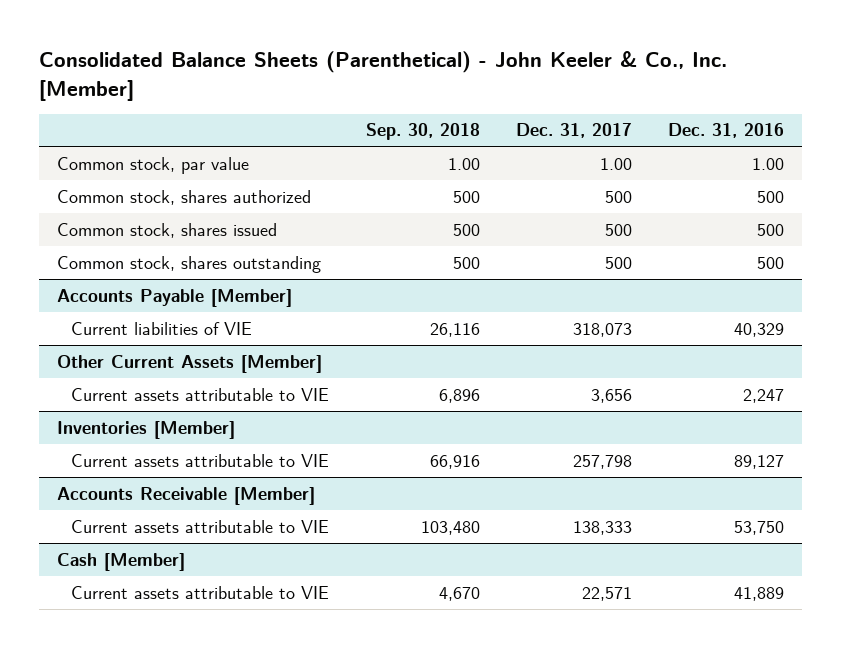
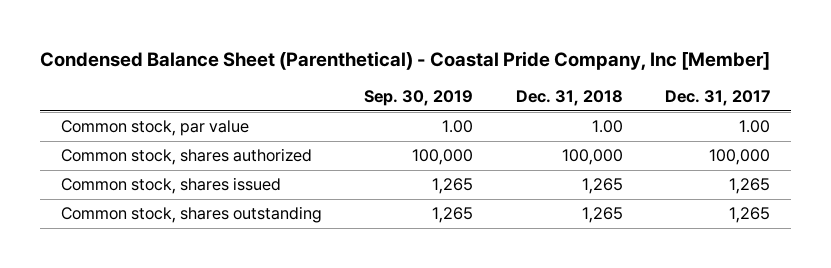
[39,51,728,101] Consolidated Balance Sheets (Parenthetical) - John Keeler & Co., Inc. [Member] -> [40,50,771,70] Condensed Balance Sheet (Parenthetical) - Coastal Pride Company, Inc [Member]
[365,123,480,141] Sep. 30, 2018 -> none
[668,123,785,139] Dec. 31, 2016 -> none
none -> [364,90,474,107] Sep. 30, 2019
none -> [515,90,623,107] Dec. 31, 2018
[57,288,293,307] Accounts Payable [Member] -> none
[71,321,253,335] Current liabilities of VIE -> none
[57,354,323,373] Other Current Assets [Member] -> none
[71,387,330,401] Current assets attributable to VIE -> none
[57,420,236,439] Inventories [Member] -> none
[71,453,330,467] Current assets attributable to VIE -> none
[57,486,316,505] Accounts Receivable [Member] -> none
[71,519,330,533] Current assets attributable to VIE -> none
[57,552,186,571] Cash [Member] -> none
[71,585,330,599] Current assets attributable to VIE -> none
[604,190,632,203] 500 -> [708,149,770,166] 100,000
[604,223,632,236] 500 -> [728,178,770,195] 1,265
[604,256,632,269] 500 -> [728,207,770,224] 1,265

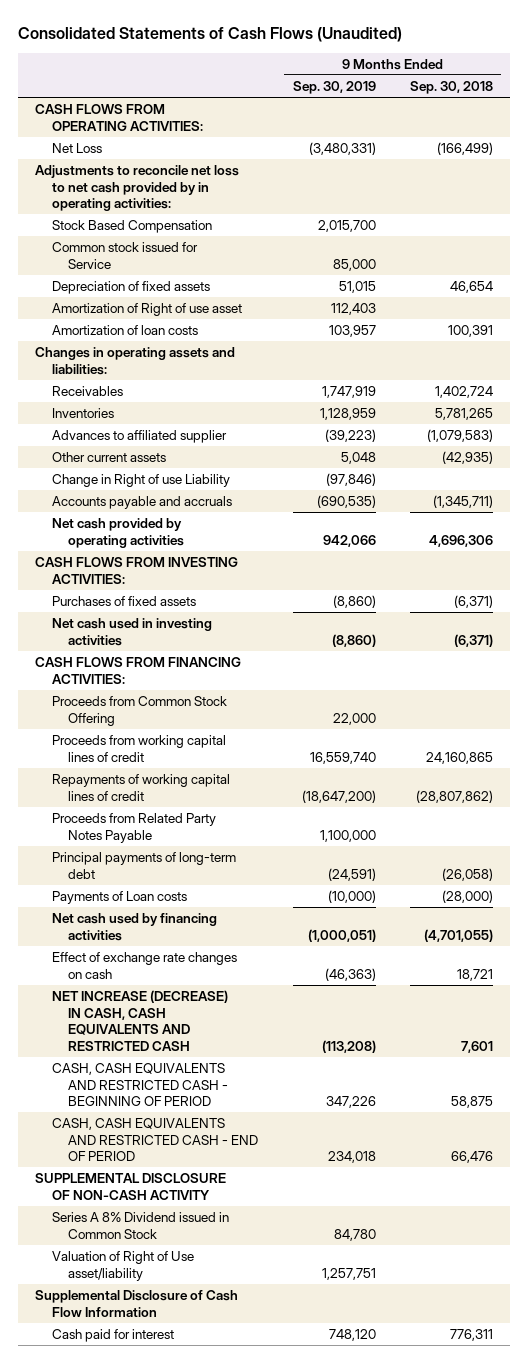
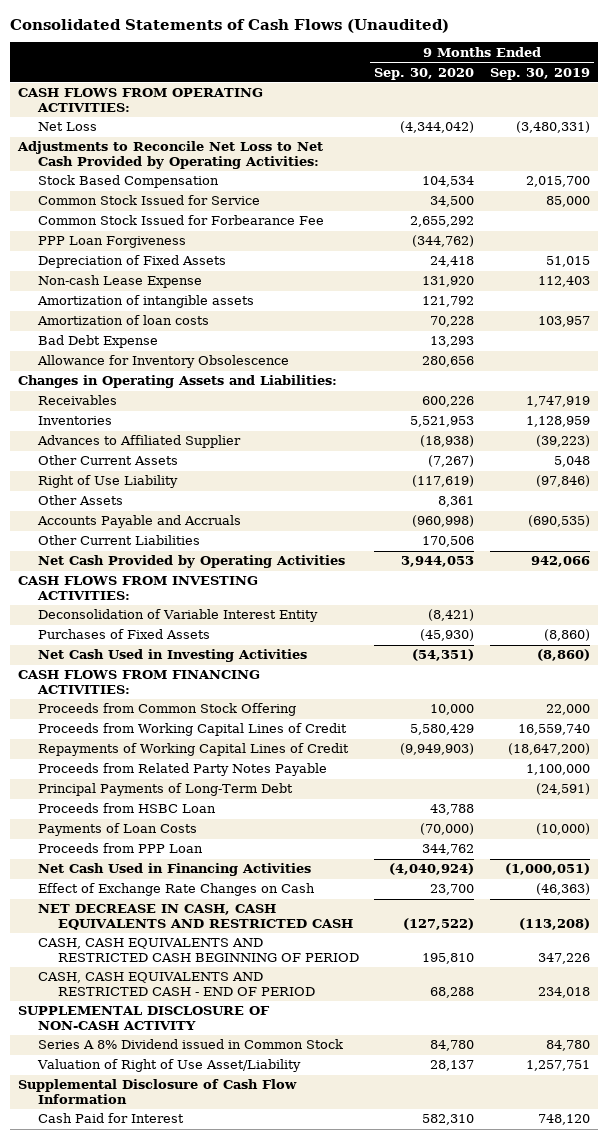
[409,81,493,95] Sep. 30, 2018 -> none
none -> [374,67,475,80] Sep. 30, 2020
[35,165,240,212] Adjustments to reconcile net loss to net cash provided by in operating activities: -> [17,141,324,170] Adjustments to Reconcile Net Loss to Net Cash Provided by Operating Activities:
[51,242,198,269] Common stock issued for Service -> [38,195,261,206] Common Stock Issued for Service
none -> [38,215,325,226] Common Stock Issued for Forbearance Fee
none -> [38,236,187,249] PPP Loan Forgiveness
[51,281,210,295] Depreciation of fixed assets -> [38,255,227,269] Depreciation of Fixed Assets
[51,303,242,317] Amortization of Right of use asset -> [38,275,203,289] Non-cash Lease Expense
none -> [37,295,255,309] Amortization of intangible assets
none -> [38,335,159,349] Bad Debt Expense
none -> [37,355,290,369] Allowance for Inventory Obsolescence
[35,347,236,375] Changes in operating assets and liabilities: -> [18,375,338,389] Changes in Operating Assets and Liabilities:
[51,430,227,444] Advances to affiliated supplier -> [37,435,242,449] Advances to Affiliated Supplier
[51,452,166,463] Other current assets -> [38,455,179,466] Other Current Assets
[51,474,230,488] Change in Right of use Liability -> [38,475,179,489] Right of Use Liability
none -> [38,495,124,506] Other Assets
[51,496,232,510] Accounts payable and accruals -> [37,515,242,529] Accounts Payable and Accruals
none -> [38,535,201,546] Other Current Liabilities
[51,518,185,548] Net cash provided by operating activities -> [38,555,346,569] Net Cash Provided by Operating Activities
none -> [38,609,319,623] Deconsolidation of Variable Interest Entity
[51,596,196,607] Purchases of fixed assets -> [38,629,211,640] Purchases of Fixed Assets
[51,618,212,646] Net cash used in investing activities -> [38,649,308,663] Net Cash Used in Investing Activities
[51,735,226,762] Proceeds from working capital lines of credit -> [38,723,348,737] Proceeds from Working Capital Lines of Credit
[51,774,230,801] Repayments of working capital lines of credit -> [38,743,350,757] Repayments of Working Capital Lines of Credit
[51,852,236,879] Principal payments of long-term debt -> [38,783,294,797] Principal Payments of Long-Term Debt
none -> [38,803,217,814] Proceeds from HSBC Loan
[51,891,187,905] Payments of Loan costs -> [38,823,198,837] Payments of Loan Costs
none -> [38,843,204,854] Proceeds from PPP Loan
[51,913,217,941] Net cash used by financing activities -> [38,863,312,877] Net Cash Used in Financing Activities
[51,952,237,979] Effect of exchange rate changes on cash -> [38,883,316,897] Effect of Exchange Rate Changes on Cash
[51,990,228,1051] NET INCREASE (DECREASE) IN CASH, CASH EQUIVALENTS AND RESTRICTED CASH -> [38,904,353,931] NET DECREASE IN CASH, CASH EQUIVALENTS AND RESTRICTED CASH
[51,1063,229,1107] CASH, CASH EQUIVALENTS AND RESTRICTED CASH - BEGINNING OF PERIOD -> [38,938,359,963] CASH, CASH EQUIVALENTS AND RESTRICTED CASH BEGINNING OF PERIOD
[51,1251,194,1281] Valuation of Right of Use asset/liability -> [37,1059,302,1073] Valuation of Right of Use Asset/Liability
[51,1329,174,1343] Cash paid for interest -> [38,1113,185,1124] Cash Paid for Interest

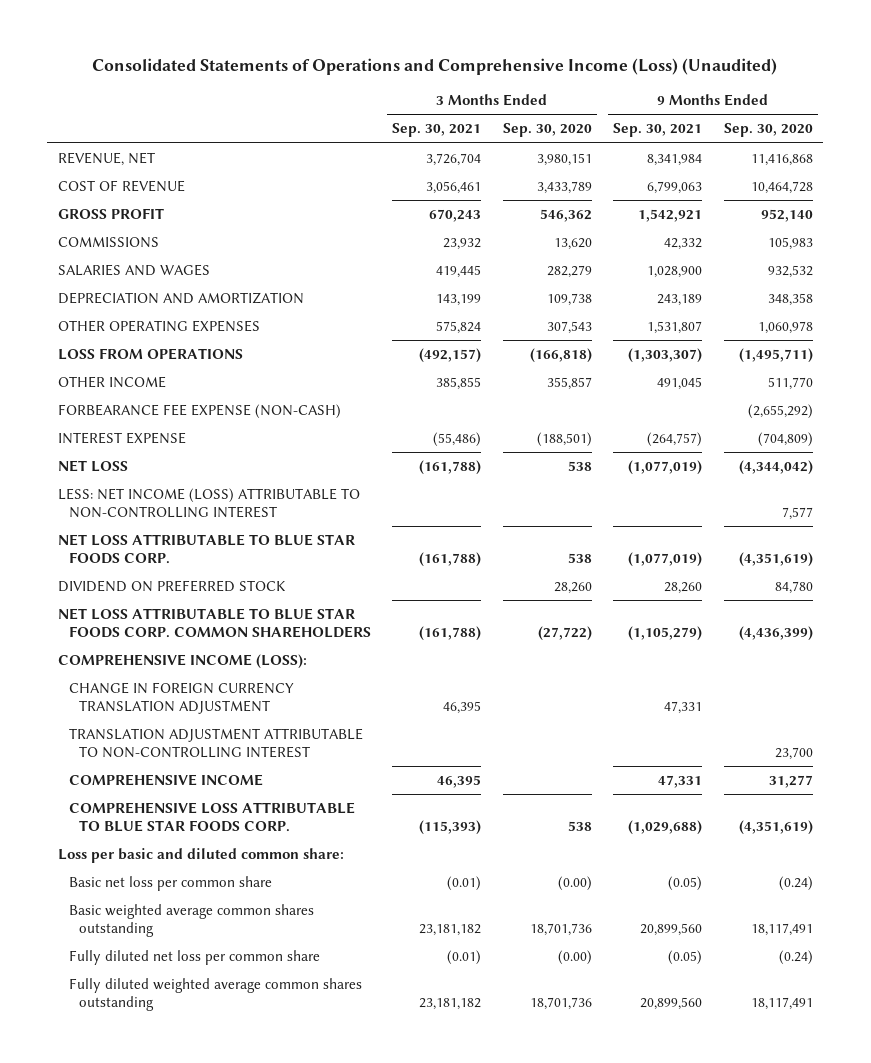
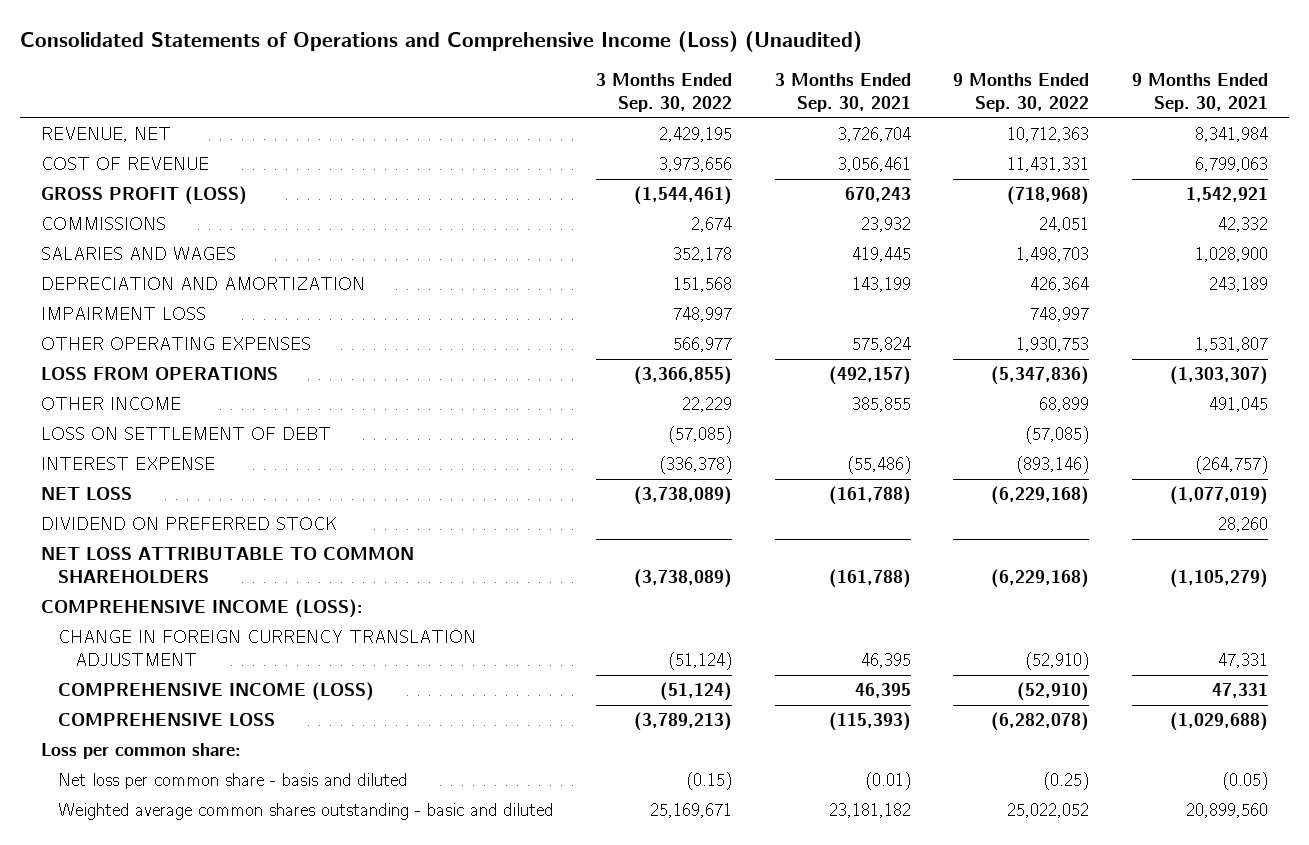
[502,123,592,138] Sep. 30, 2020 -> none
[723,123,813,138] Sep. 30, 2020 -> none
none -> [595,73,732,113] 3 Months Ended Sep. 30, 2022
none -> [953,73,1090,113] 9 Months Ended Sep. 30, 2022
[57,208,164,220] GROSS PROFIT -> [41,185,248,205] GROSS PROFIT (LOSS)
none -> [41,306,207,320] IMPAIRMENT LOSS
[57,404,341,420] FORBEARANCE FEE EXPENSE (NON-CASH) -> none
none -> [41,426,332,440] LOSS ON SETTLEMENT OF DEBT
[57,488,360,519] LESS: NET INCOME (LOSS) ATTRIBUTABLE TO NON-CONTROLLING INTEREST -> none
[57,534,355,565] NET LOSS ATTRIBUTABLE TO BLUE STAR FOODS CORP. -> none
[57,608,371,639] NET LOSS ATTRIBUTABLE TO BLUE STAR FOODS CORP. COMMON SHAREHOLDERS -> [41,546,415,583] NET LOSS ATTRIBUTABLE TO COMMON SHAREHOLDERS
[68,728,363,759] TRANSLATION ADJUSTMENT ATTRIBUTABLE TO NON-CONTROLLING INTEREST -> none
[68,950,320,966] Fully diluted net loss per common share -> none
[68,978,362,1012] Fully diluted weighted average common shares outstanding -> none
[68,774,263,787] COMPREHENSIVE INCOME -> [58,681,375,701] COMPREHENSIVE INCOME (LOSS)
[68,802,355,833] COMPREHENSIVE LOSS ATTRIBUTABLE TO BLUE STAR FOODS CORP. -> [58,712,276,726] COMPREHENSIVE LOSS
[57,848,344,864] Loss per basic and diluted common share: -> [41,742,242,759] Loss per common share:
[68,876,272,892] Basic net loss per common share -> [58,772,408,789] Net loss per common share - basis and diluted
[68,904,314,938] Basic weighted average common shares outstanding -> [58,802,554,820] Weighted average common shares outstanding - basic and diluted

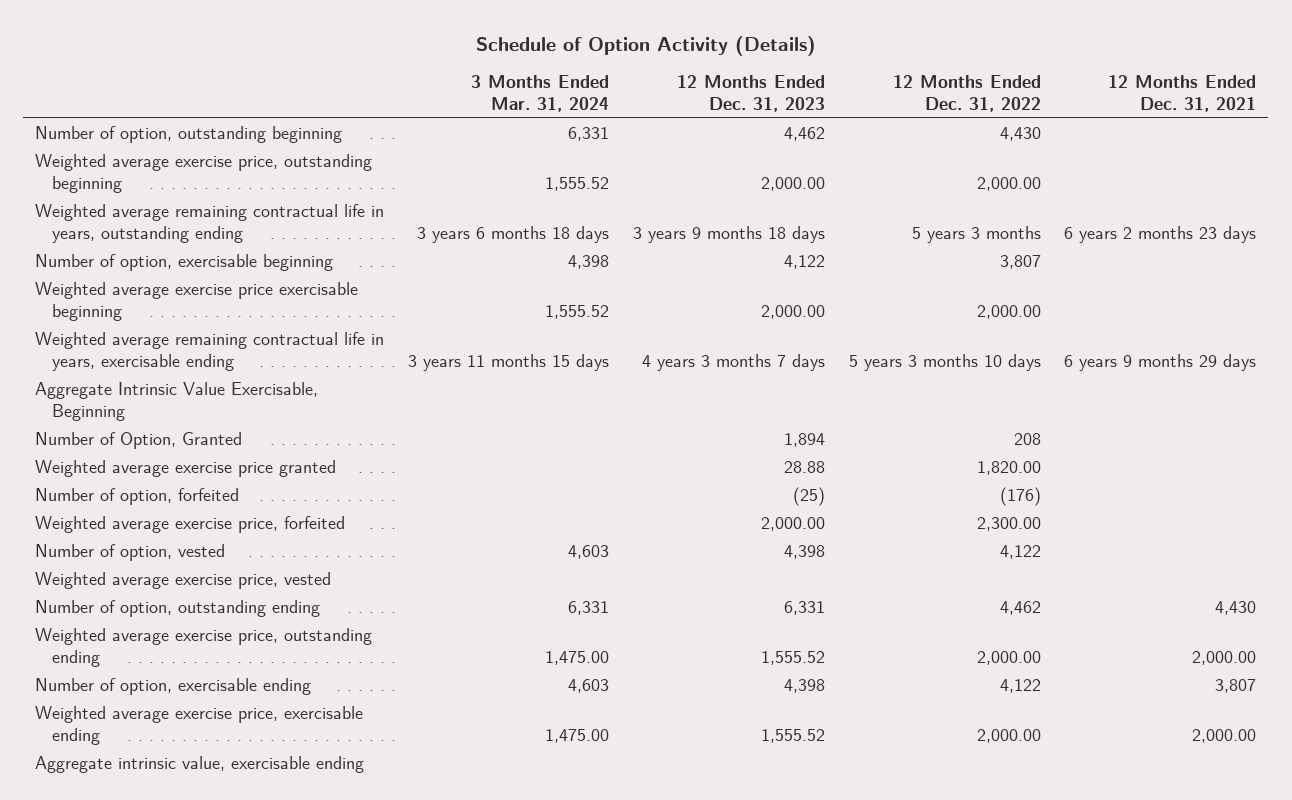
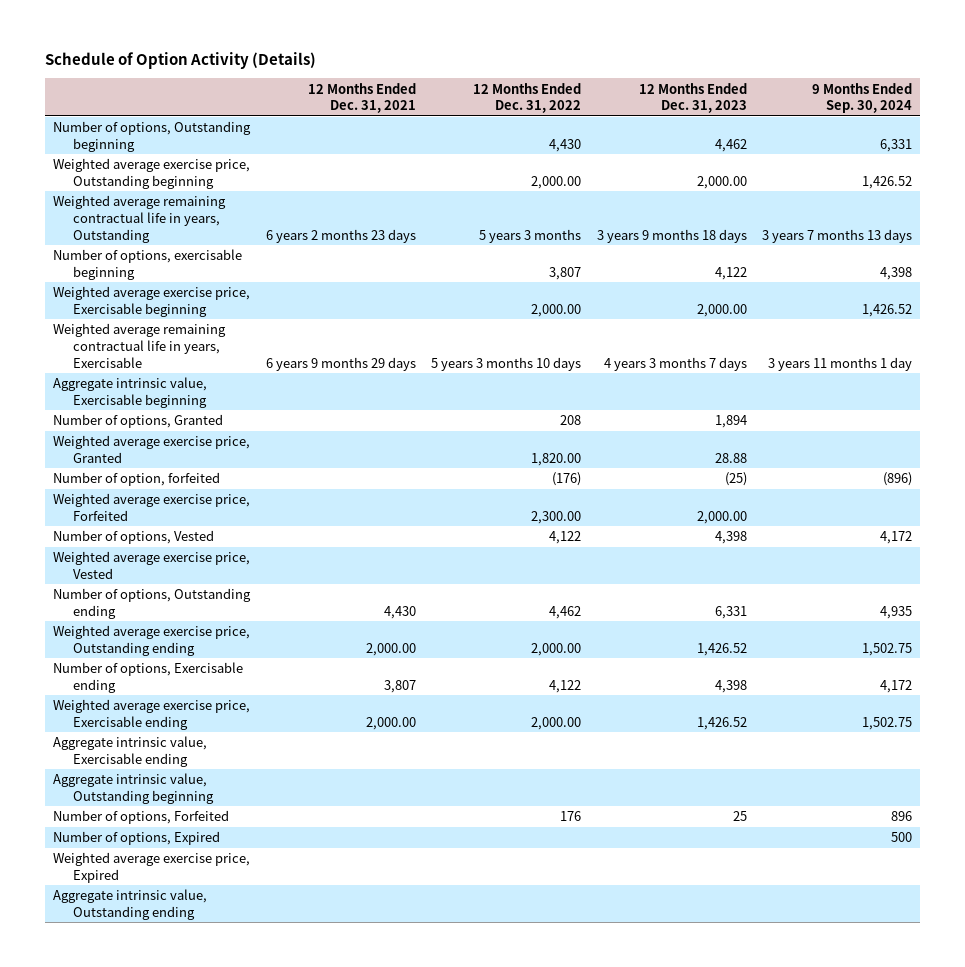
[470,75,609,113] 3 Months Ended Mar. 31, 2024 -> none
none -> [812,82,913,114] 9 Months Ended Sep. 30, 2024
[35,126,343,144] Number of option, outstanding beginning -> [52,121,251,152] Number of options, Outstanding beginning
[35,154,373,194] Weighted average exercise price, outstanding beginning -> [52,158,250,189] Weighted average exercise price, Outstanding beginning
[35,204,385,244] Weighted average remaining contractual life in years, outstanding ending -> [52,195,226,243] Weighted average remaining contractual life in years, Outstanding
[35,254,334,272] Number of option, exercisable beginning -> [52,249,242,280] Number of options, exercisable beginning
[35,282,359,322] Weighted average exercise price exercisable beginning -> [52,286,250,317] Weighted average exercise price, Exercisable beginning
[35,332,385,372] Weighted average remaining contractual life in years, exercisable ending -> [52,323,226,368] Weighted average remaining contractual life in years, Exercisable
[35,382,319,422] Aggregate Intrinsic Value Exercisable, Beginning -> [52,377,207,408] Aggregate intrinsic value, Exercisable beginning
[35,432,243,450] Number of Option, Granted -> [52,414,223,429] Number of options, Granted
[35,460,337,478] Weighted average exercise price granted -> [52,435,250,463] Weighted average exercise price, Granted
[35,516,346,534] Weighted average exercise price, forfeited -> [52,493,250,521] Weighted average exercise price, Forfeited
[35,544,226,562] Number of option, vested -> [52,530,214,545] Number of options, Vested
[35,572,332,590] Weighted average exercise price, vested -> [52,551,250,579] Weighted average exercise price, Vested
[35,600,321,618] Number of option, outstanding ending -> [52,588,251,619] Number of options, Outstanding ending
[35,628,373,668] Weighted average exercise price, outstanding ending -> [52,625,250,656] Weighted average exercise price, Outstanding ending
[760,651,825,666] 1,555.52 -> [696,642,747,656] 1,426.52
[35,678,312,696] Number of option, exercisable ending -> [52,662,243,693] Number of options, Exercisable ending
[35,706,364,746] Weighted average exercise price, exercisable ending -> [52,699,250,730] Weighted average exercise price, Exercisable ending
[760,729,825,744] 1,555.52 -> [696,716,747,730] 1,426.52
[35,756,365,774] Aggregate intrinsic value, exercisable ending -> [52,736,207,767] Aggregate intrinsic value, Exercisable ending
none -> [52,773,214,804] Aggregate intrinsic value, Outstanding beginning
none -> [52,810,229,825] Number of options, Forfeited
none -> [52,831,220,846] Number of options, Expired
none -> [52,852,250,883] Weighted average exercise price, Expired
none -> [52,889,207,920] Aggregate intrinsic value, Outstanding ending

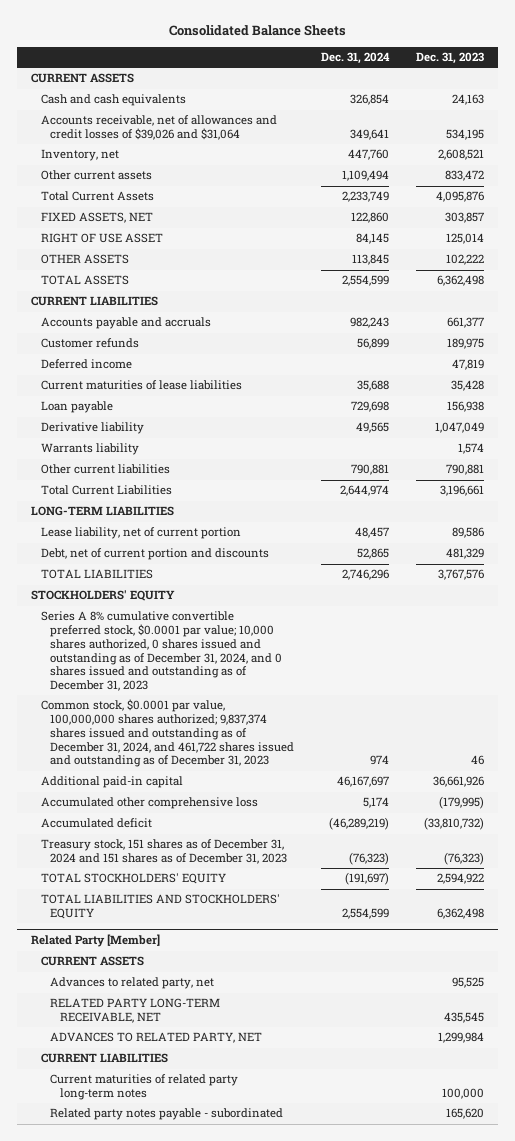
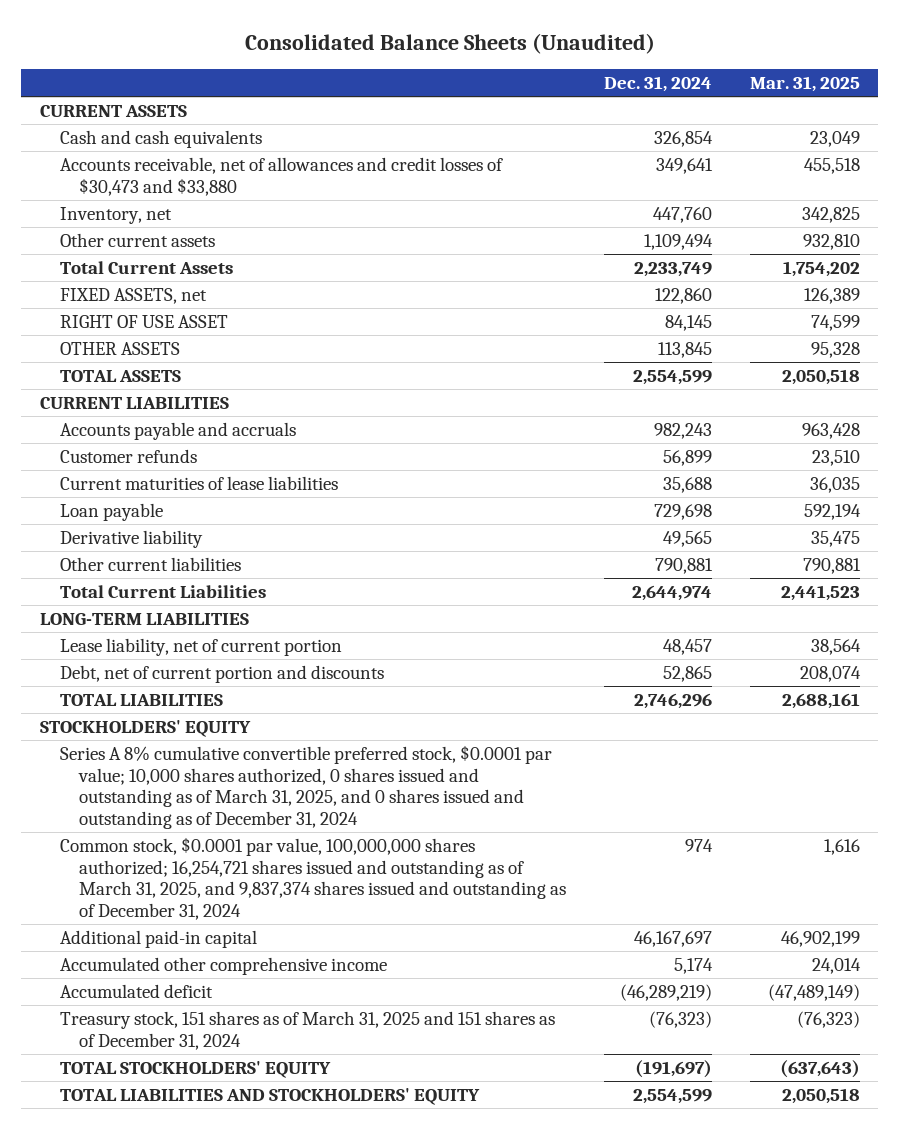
[168,25,346,37] Consolidated Balance Sheets -> [244,33,655,55] Consolidated Balance Sheets (Unaudited)
[416,51,485,64] Dec. 31, 2023 -> none
none -> [749,76,860,93] Mar. 31, 2025
[40,115,277,141] Accounts receivable, net of allowances and credit losses of $39,026 and $31,064 -> [59,156,503,196] Accounts receivable, net of allowances and credit losses of $30,473 and $33,880
[40,212,153,224] FIXED ASSETS, NET -> [59,287,207,304] FIXED ASSETS, net
[40,359,132,370] Deferred income -> none
[40,443,139,456] Warrants liability -> none
[40,611,283,692] Series A 8% cumulative convertible preferred stock, $0.0001 par value; 10,000 shares authorized, 0 shares issued and outstanding as of December 31, 2024, and 0 shares issued and outstanding as of December 31, 2023 -> [59,744,552,829] Series A 8% cumulative convertible preferred stock, $0.0001 par value; 10,000 shares authorized, 0 shares issued and outstanding as of March 31, 2025, and 0 shares issued and outstanding as of December 31, 2024
[40,699,295,768] Common stock, $0.0001 par value, 100,000,000 shares authorized; 9,837,374 shares issued and outstanding as of December 31, 2024, and 461,722 shares issued and outstanding as of December 31, 2023 -> [59,836,567,920] Common stock, $0.0001 par value, 100,000,000 shares authorized; 16,254,721 shares issued and outstanding as of March 31, 2025, and 9,837,374 shares issued and outstanding as of December 31, 2024
[40,797,258,810] Accumulated other comprehensive loss -> [59,956,387,975] Accumulated other comprehensive income
[40,839,288,865] Treasury stock, 151 shares as of December 31, 2024 and 151 shares as of December 31, 2023 -> [59,1010,555,1050] Treasury stock, 151 shares as of March 31, 2025 and 151 shares as of December 31, 2024
[30,934,160,948] Related Party [Member] -> none
[40,956,144,967] CURRENT ASSETS -> none
[50,977,215,990] Advances to related party, net -> none
[50,998,221,1024] RELATED PARTY LONG-TERM RECEIVABLE, NET -> none
[50,1032,263,1044] ADVANCES TO RELATED PARTY, NET -> none
[40,1053,168,1064] CURRENT LIABILITIES -> none
[50,1074,239,1101] Current maturities of related party long-term notes -> none
[50,1108,284,1121] Related party notes payable - subordinated -> none

